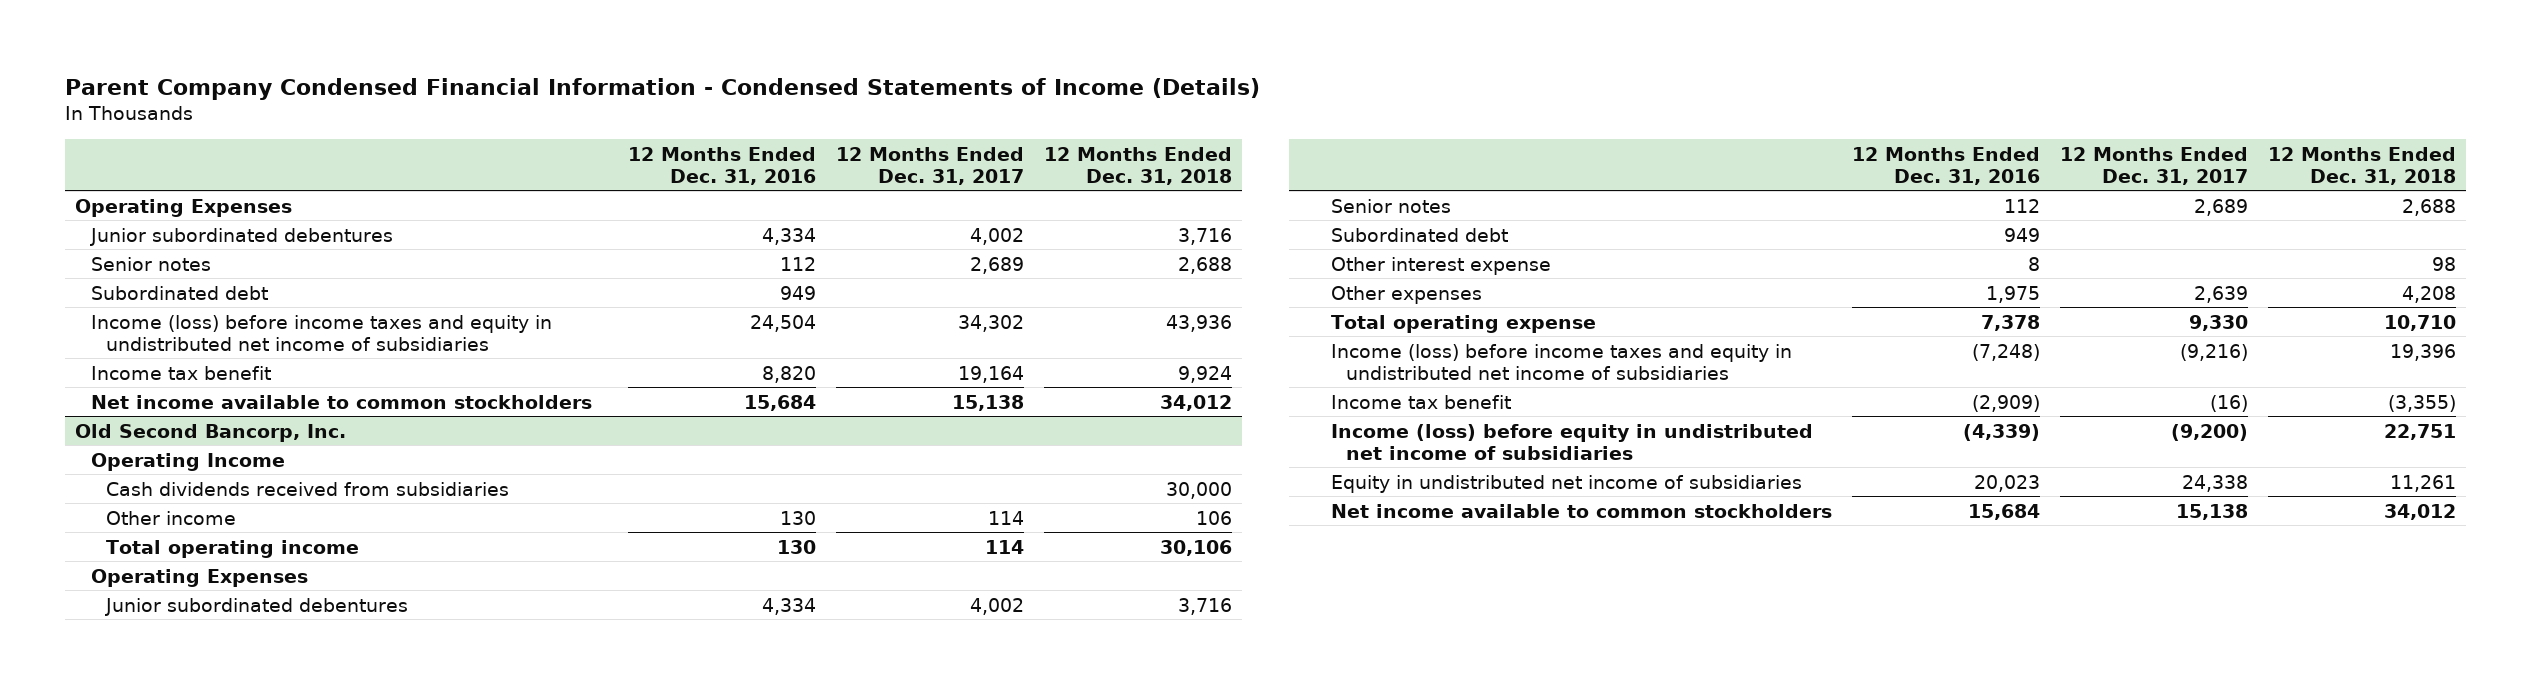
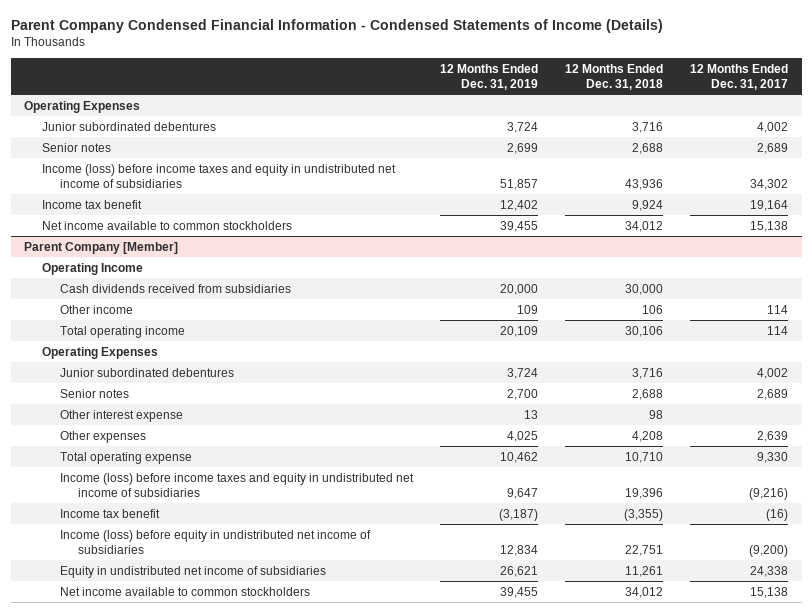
[627,146,816,185] 12 Months Ended Dec. 31, 2016 -> none
none -> [439,63,538,91] 12 Months Ended Dec. 31, 2019
[90,285,268,300] Subordinated debt -> none
[75,423,347,442] Old Second Bancorp, Inc. -> [24,241,179,254] Parent Company [Member]
[1330,227,1508,242] Subordinated debt -> none

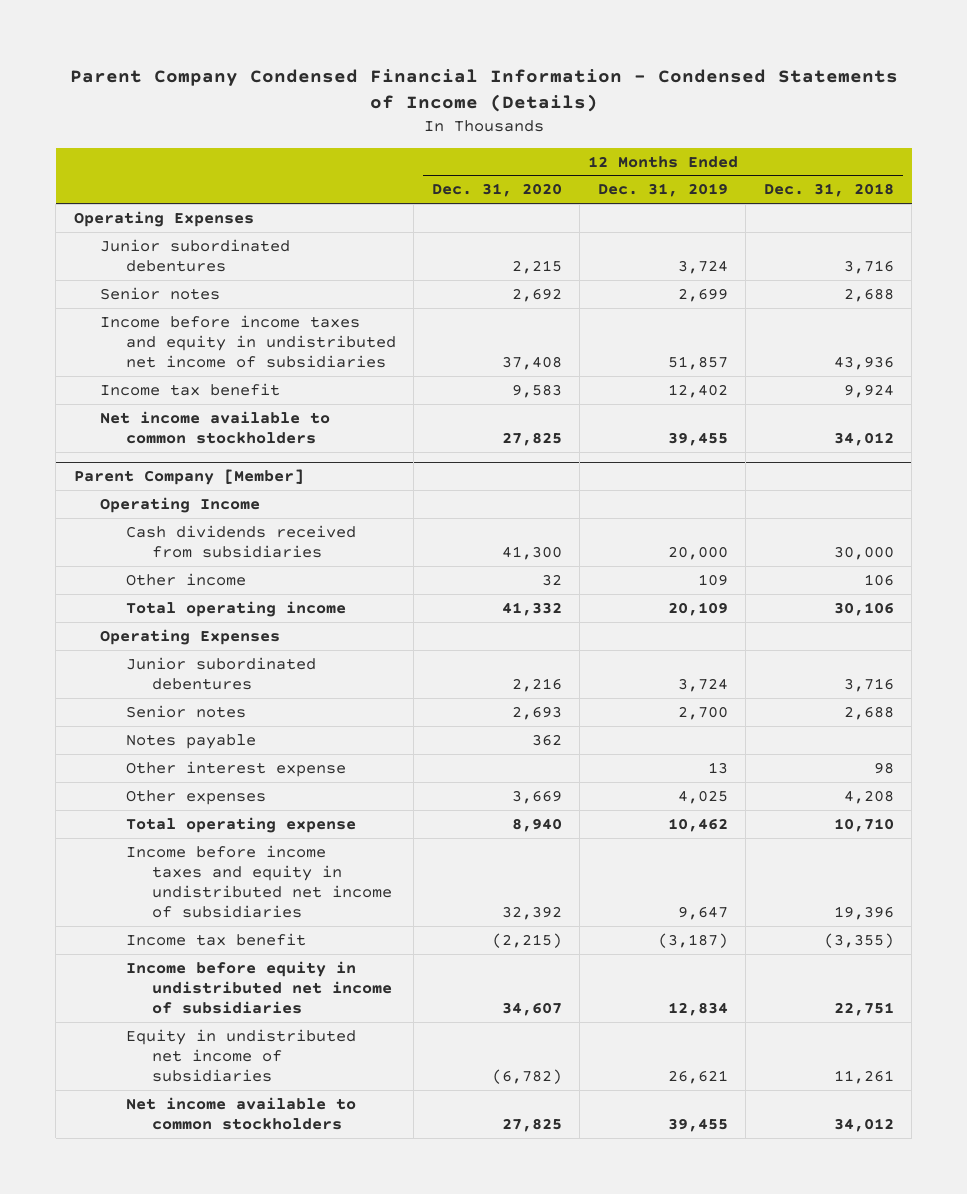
[690,63,789,91] 12 Months Ended Dec. 31, 2017 -> none
none -> [431,183,562,198] Dec. 31, 2020
[41,163,396,189] Income (loss) before income taxes and equity in undistributed net income of subsidiaries -> [99,314,396,368] Income before income taxes and equity in undistributed net income of subsidiaries
none -> [125,733,256,749] Notes payable
[59,472,414,498] Income (loss) before income taxes and equity in undistributed net income of subsidiaries -> [125,844,392,918] Income before income taxes and equity in undistributed net income of subsidiaries
[59,529,371,555] Income (loss) before equity in undistributed net income of subsidiaries -> [125,960,392,1014] Income before equity in undistributed net income of subsidiaries

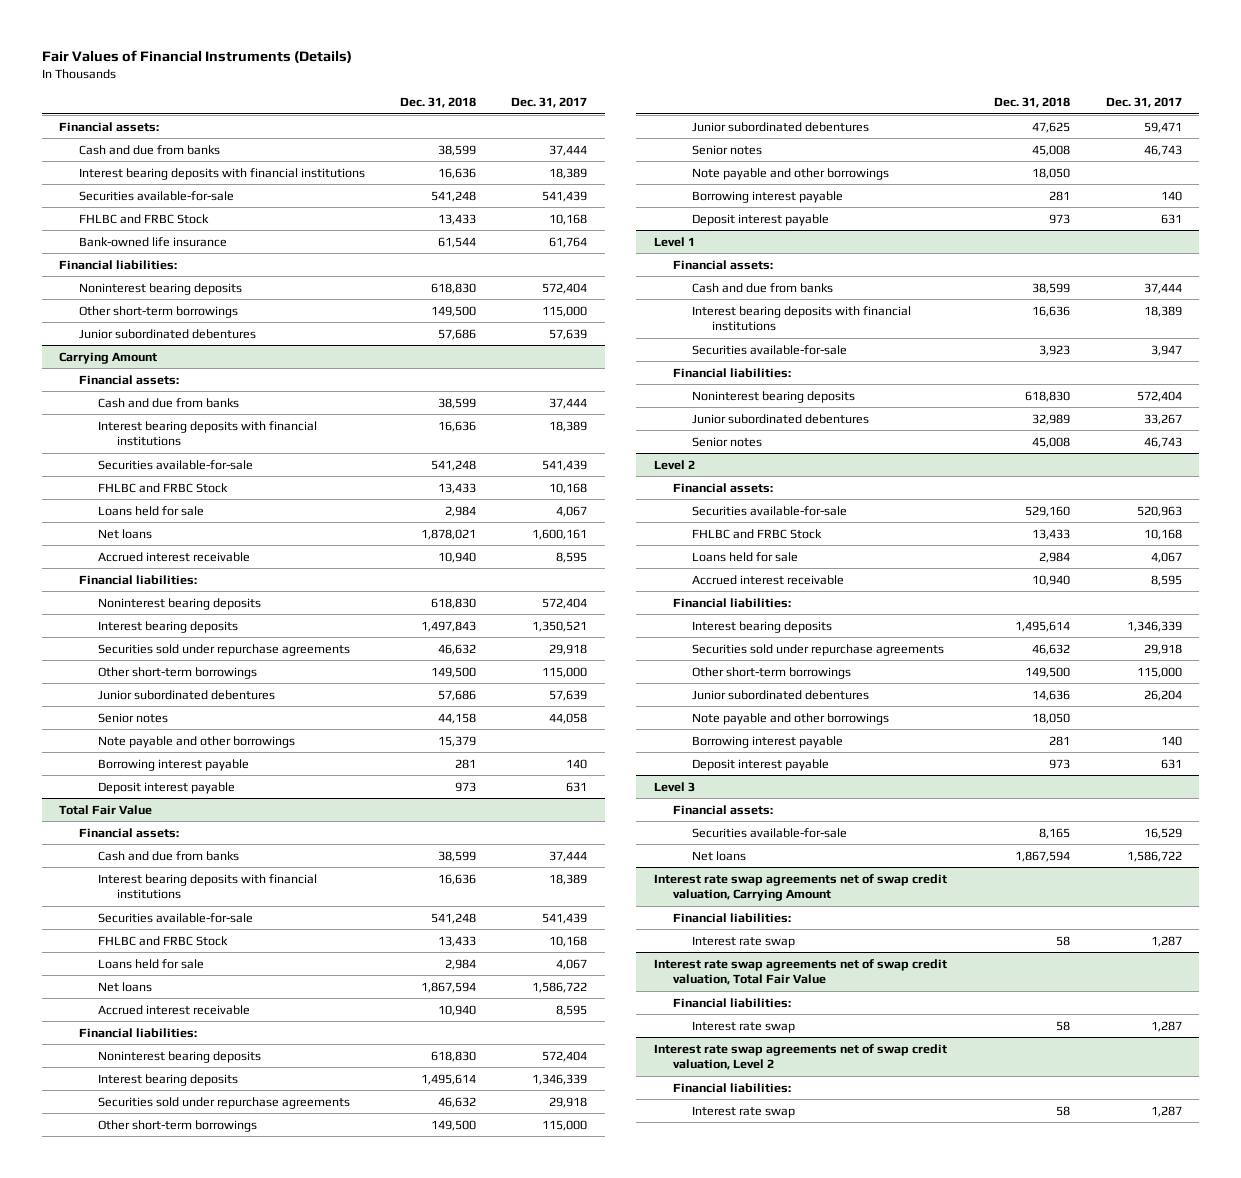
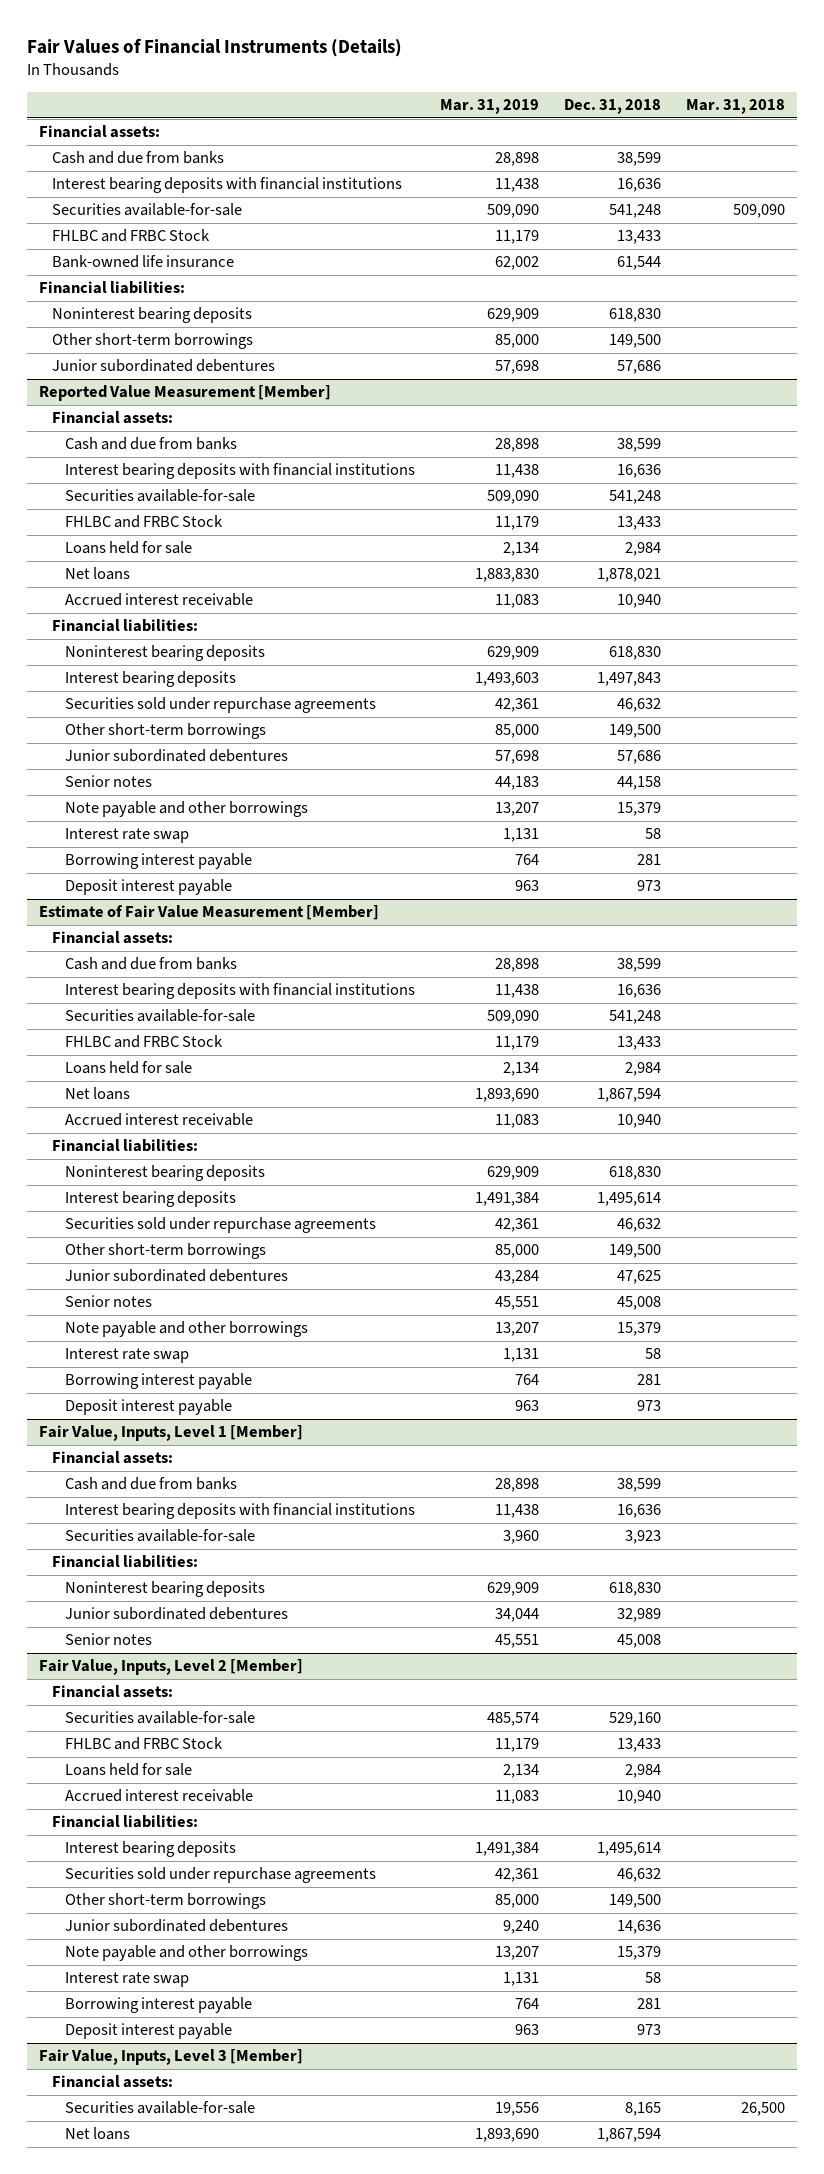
[511,96,588,108] Dec. 31, 2017 -> none
none -> [439,99,539,115] Mar. 31, 2019
none -> [685,99,785,115] Mar. 31, 2018
[59,351,158,364] Carrying Amount -> [39,385,332,402] Reported Value Measurement [Member]
none -> [65,828,190,844] Interest rate swap
[59,804,153,815] Total Fair Value -> [39,905,380,921] Estimate of Fair Value Measurement [Member]
[1032,167,1071,179] 18,050 -> [616,1322,661,1337] 15,379
none -> [65,1348,190,1364] Interest rate swap
[653,236,695,247] Level 1 -> [39,1425,304,1442] Fair Value, Inputs, Level 1 [Member]
[653,459,695,470] Level 2 -> [39,1659,304,1676] Fair Value, Inputs, Level 2 [Member]
[1032,712,1071,724] 18,050 -> [616,1946,661,1961] 15,379
none -> [65,1972,190,1988] Interest rate swap
[653,781,695,792] Level 3 -> [39,2049,304,2066] Fair Value, Inputs, Level 3 [Member]
[653,873,947,901] Interest rate swap agreements net of swap credit valuation, Carrying Amount -> none
[672,912,791,923] Financial liabilities: -> none
[692,935,796,948] Interest rate swap -> none
[653,958,947,985] Interest rate swap agreements net of swap credit valuation, Total Fair Value -> none
[672,997,791,1008] Financial liabilities: -> none
[692,1020,796,1033] Interest rate swap -> none
[653,1043,947,1070] Interest rate swap agreements net of swap credit valuation, Level 2 -> none
[672,1082,791,1093] Financial liabilities: -> none
[692,1105,796,1118] Interest rate swap -> none

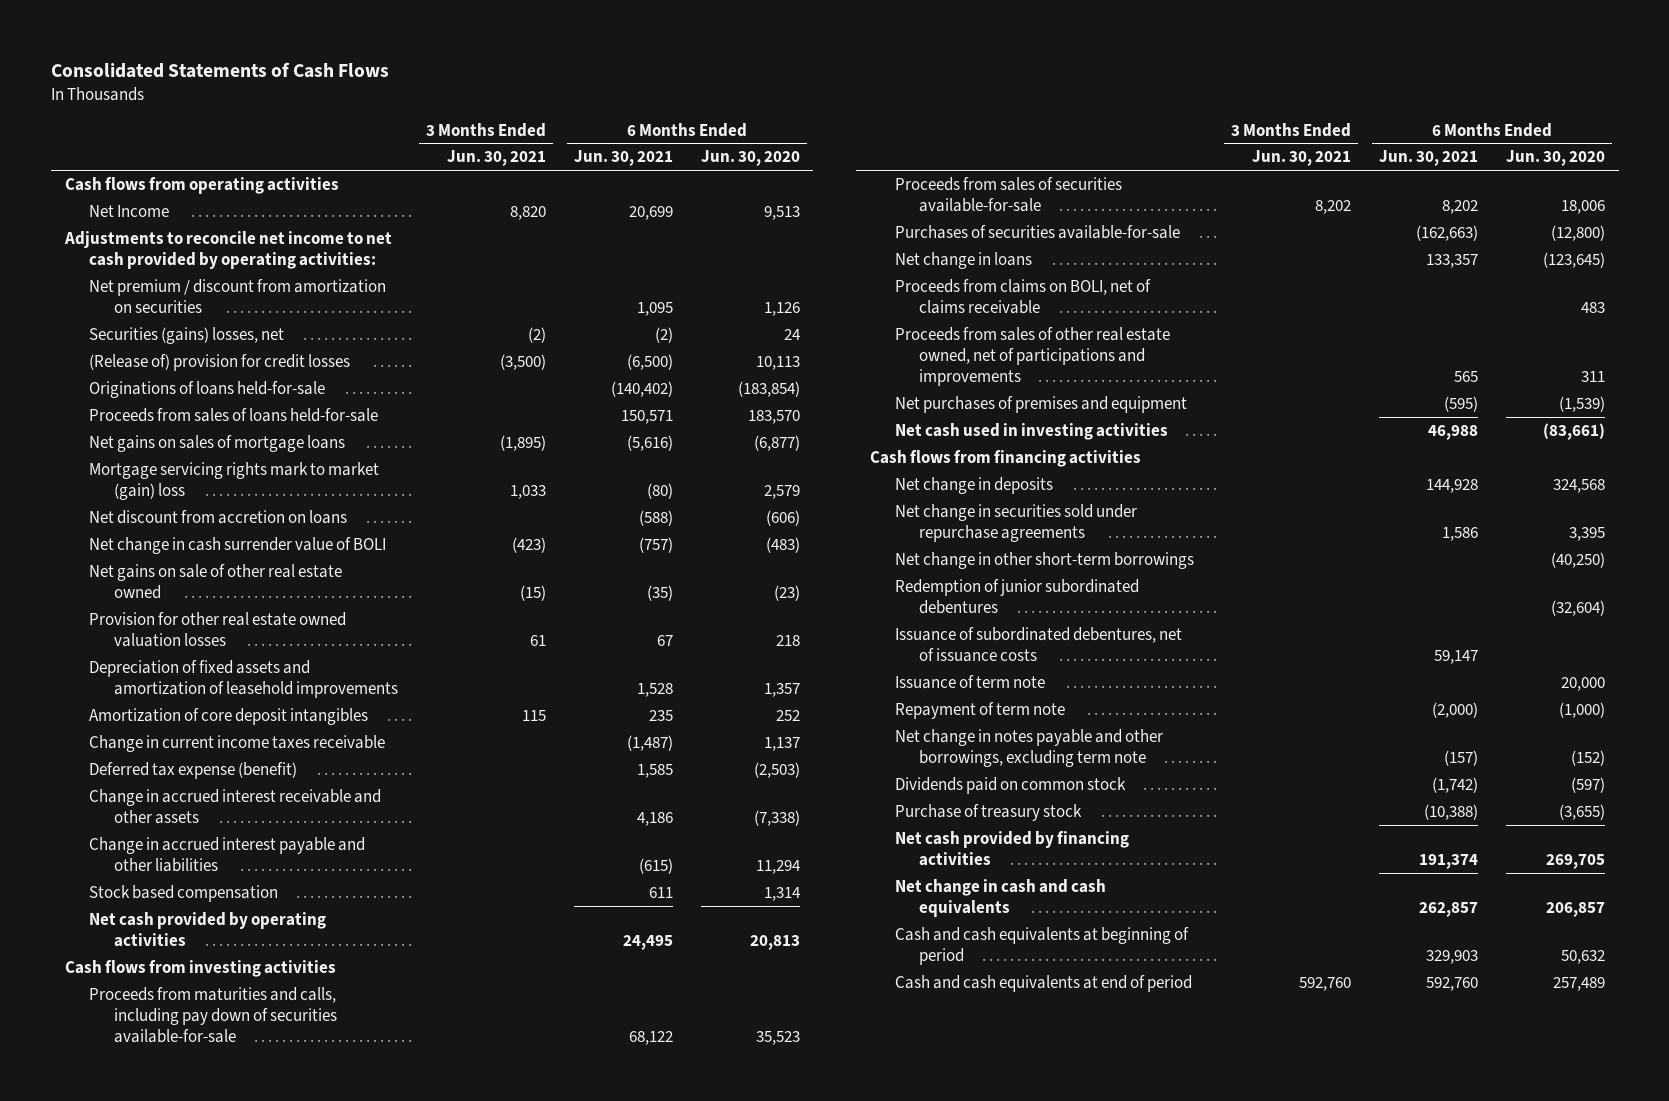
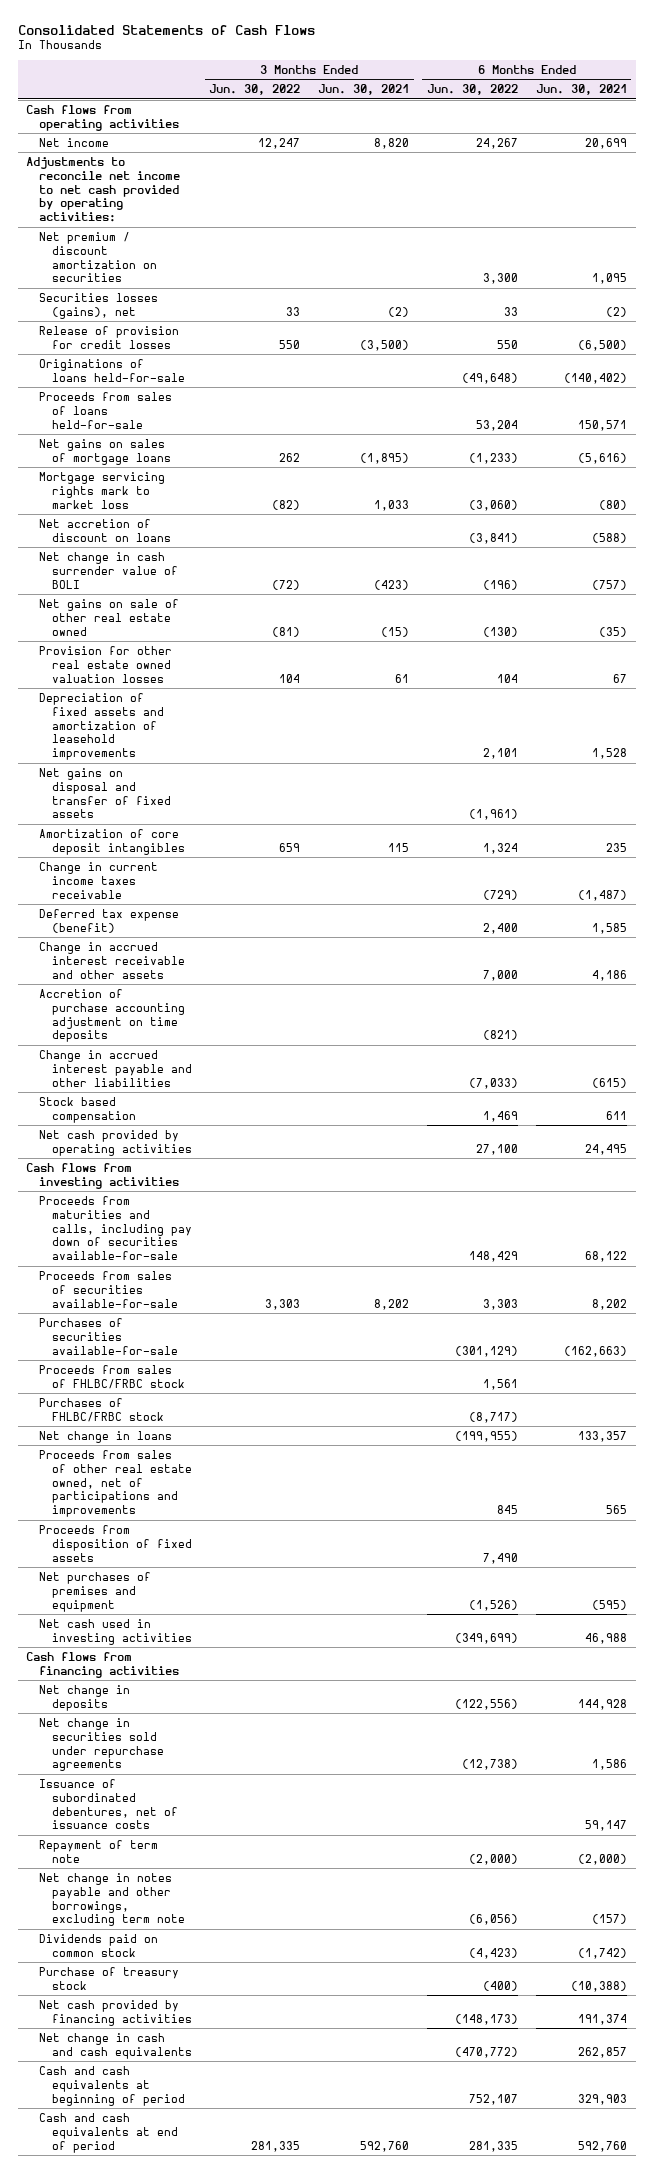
[700,150,800,167] Jun. 30, 2020 -> none
none -> [209,84,301,96] Jun. 30, 2022
none -> [426,84,518,96] Jun. 30, 2022
[89,204,170,217] Net Income -> [39,137,110,147] Net income
[89,278,387,314] Net premium / discount from amortization on securities -> [39,231,157,283] Net premium / discount amortization on securities
[89,326,285,344] Securities (gains) losses, net -> [39,292,159,319] Securities losses (gains), net
[89,353,351,371] (Release of) provision for credit losses -> [39,325,180,349] Release of provision for credit losses
[89,461,380,501] Mortgage servicing rights mark to market (gain) loss -> [39,471,166,509] Mortgage servicing rights mark to market loss
[89,509,348,524] Net discount from accretion on loans -> [39,518,171,542] Net accretion of discount on loans
none -> [39,767,171,819] Net gains on disposal and transfer of fixed assets
none -> [39,988,185,1043] Accretion of purchase accounting adjustment on time deposits
none -> [39,1364,185,1389] Proceeds from sales of FHLBC/FRBC stock
none -> [39,1397,164,1422] Purchases of FHLBC/FRBC stock
[894,278,1151,315] Proceeds from claims on BOLI, net of claims receivable -> none
none -> [39,1524,192,1562] Proceeds from disposition of fixed assets
[894,551,1194,569] Net change in other short-term borrowings -> none
[894,578,1139,615] Redemption of junior subordinated debentures -> none
[894,674,1045,689] Issuance of term note -> none

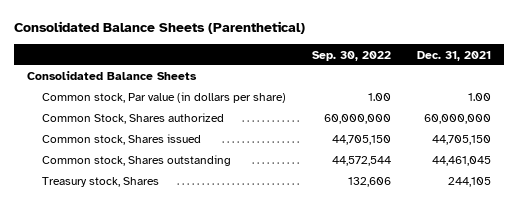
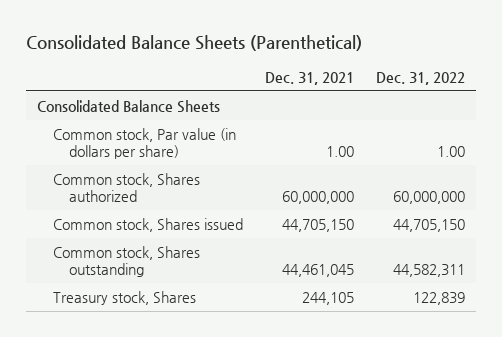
[312,50,392,61] Sep. 30, 2022 -> none
none -> [375,71,465,85] Dec. 31, 2022
[41,113,224,125] Common Stock, Shares authorized -> [53,173,201,202] Common stock, Shares authorized

